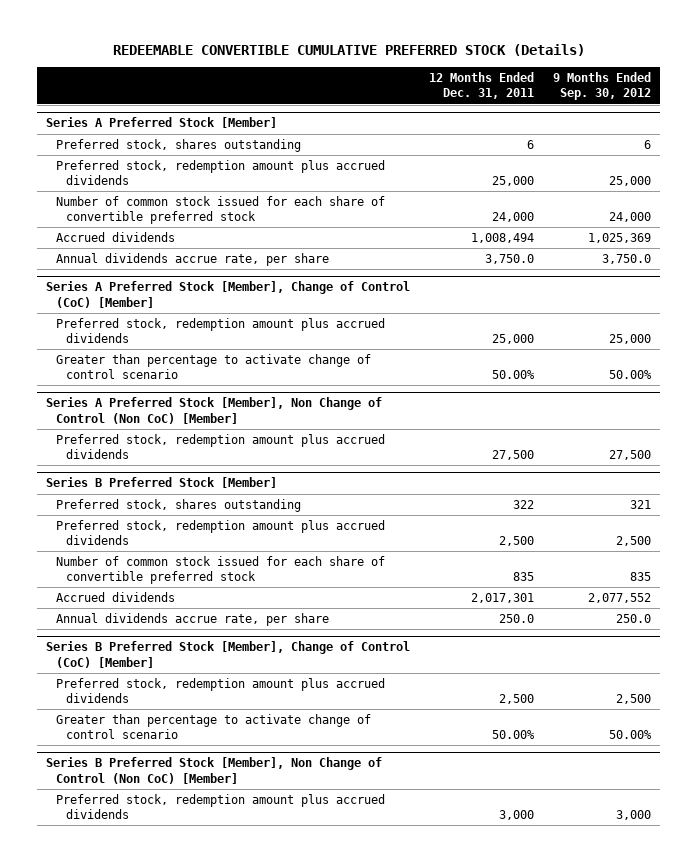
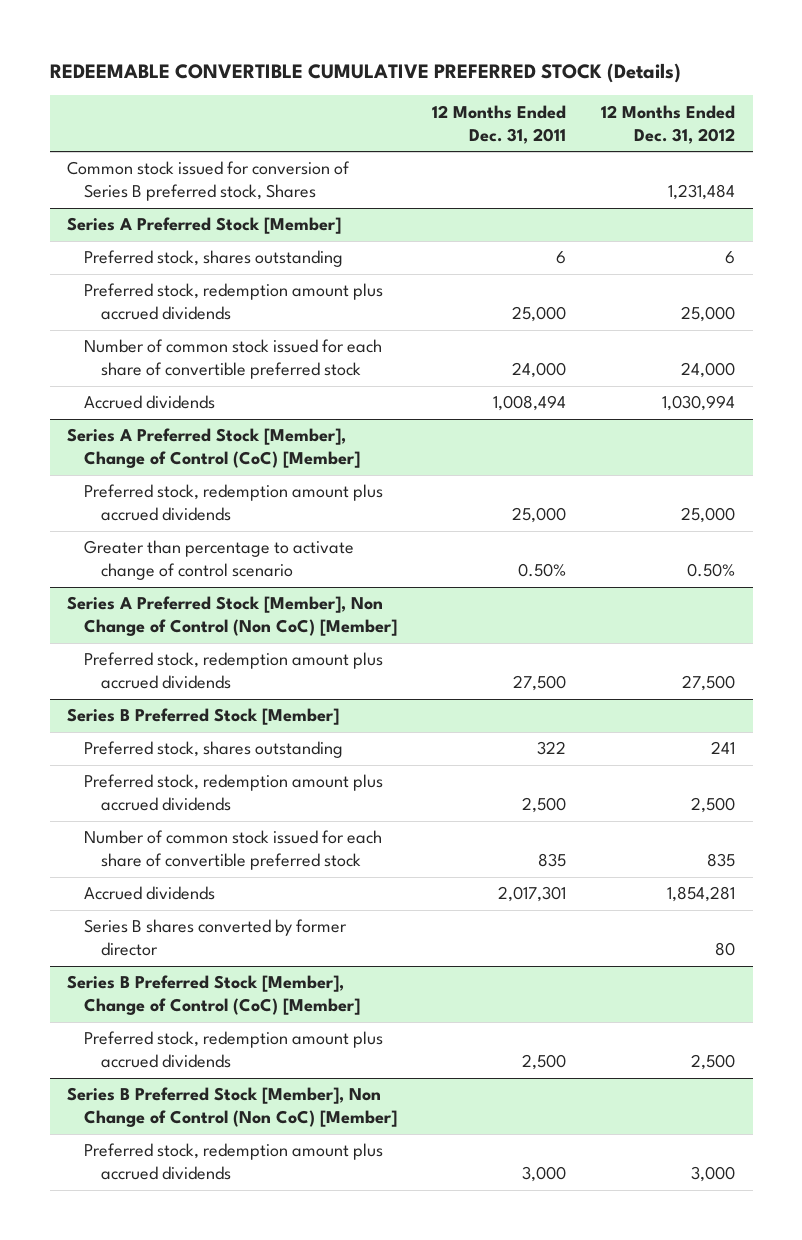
[553,72,652,101] 9 Months Ended Sep. 30, 2012 -> none
none -> [601,104,736,144] 12 Months Ended Dec. 31, 2012
none -> [67,161,351,202] Common stock issued for conversion of Series B preferred stock, Shares
[56,252,330,266] Annual dividends accrue rate, per share -> none
[492,370,536,380] 50.00% -> [518,563,567,578] 0.50%
[56,612,330,626] Annual dividends accrue rate, per share -> none
none -> [84,919,348,957] Series B shares converted by former director
[56,713,372,740] Greater than percentage to activate change of control scenario -> none

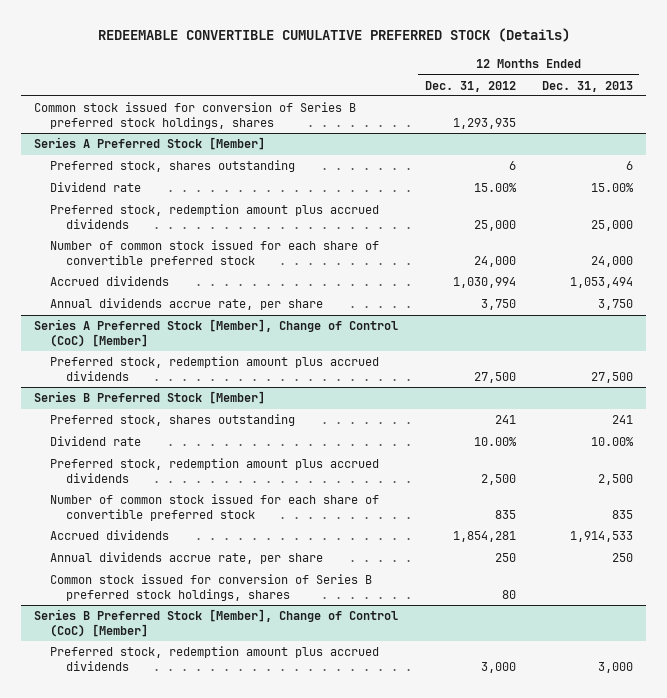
[432,104,567,144] 12 Months Ended Dec. 31, 2011 -> none
none -> [541,80,633,92] Dec. 31, 2013
[67,161,351,202] Common stock issued for conversion of Series B preferred stock, Shares -> [34,102,357,129] Common stock issued for conversion of Series B preferred stock holdings, shares
[668,184,736,201] 1,231,484 -> [452,117,516,129] 1,293,935
none -> [50,182,142,193] Dividend rate
none -> [50,298,324,311] Annual dividends accrue rate, per share
[84,484,384,522] Preferred stock, redemption amount plus accrued dividends -> none
[84,540,355,581] Greater than percentage to activate change of control scenario -> none
[67,596,398,637] Series A Preferred Stock [Member], Non Change of Control (Non CoC) [Member] -> none
none -> [50,436,142,447] Dividend rate
none -> [50,552,324,565] Annual dividends accrue rate, per share
[84,919,348,957] Series B shares converted by former director -> [50,574,373,601] Common stock issued for conversion of Series B preferred stock holdings, shares
[84,1031,384,1069] Preferred stock, redemption amount plus accrued dividends -> none
[67,1087,398,1128] Series B Preferred Stock [Member], Non Change of Control (Non CoC) [Member] -> none

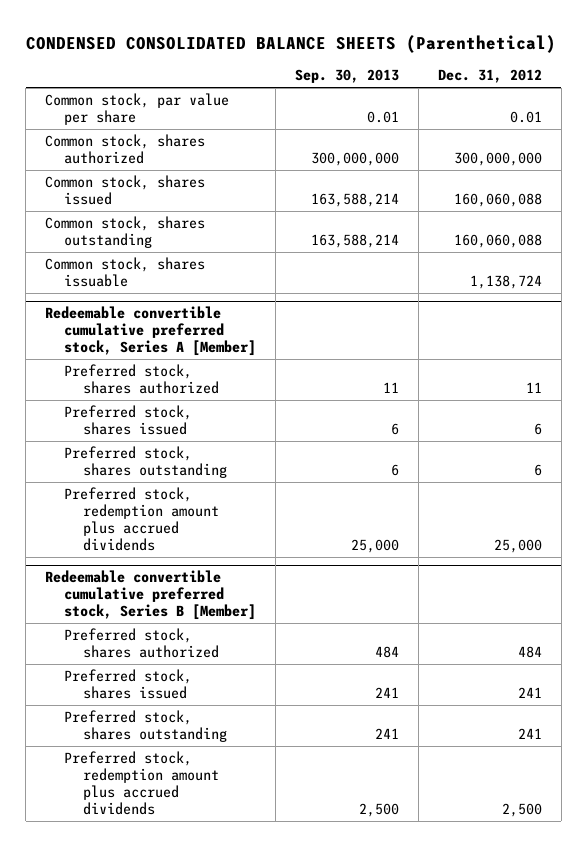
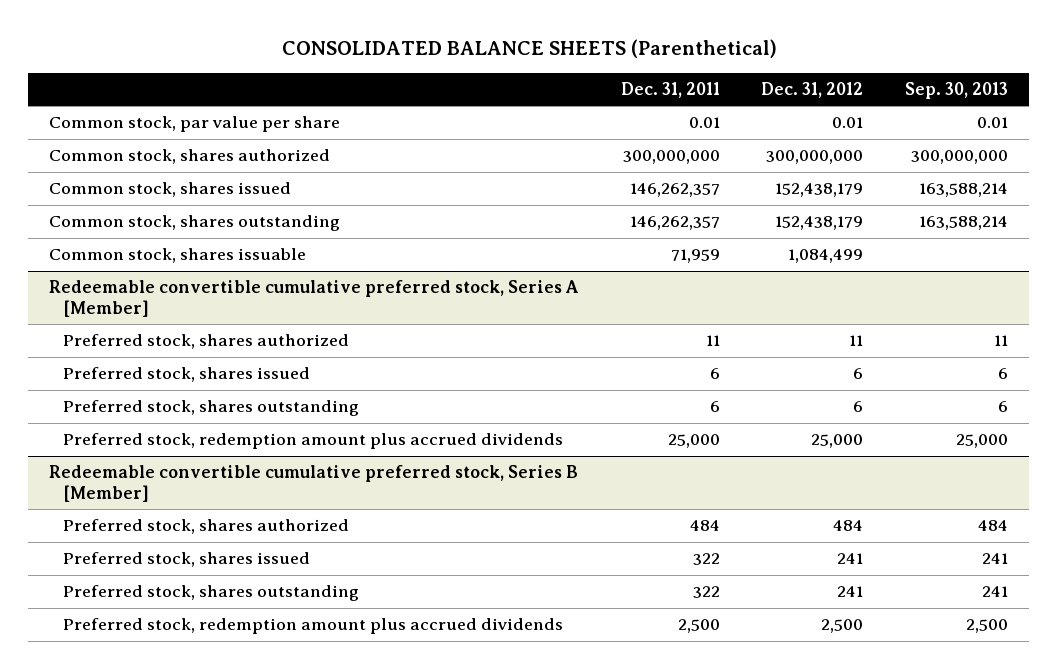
[25,34,556,53] CONDENSED CONSOLIDATED BALANCE SHEETS (Parenthetical) -> [281,39,777,59] CONSOLIDATED BALANCE SHEETS (Parenthetical)
none -> [620,82,720,99] Dec. 31, 2011
[454,192,543,207] 160,060,088 -> [775,183,864,198] 152,438,179
[454,233,543,248] 160,060,088 -> [775,216,864,231] 152,438,179
[470,274,543,289] 1,138,724 -> [788,249,864,264] 1,084,499

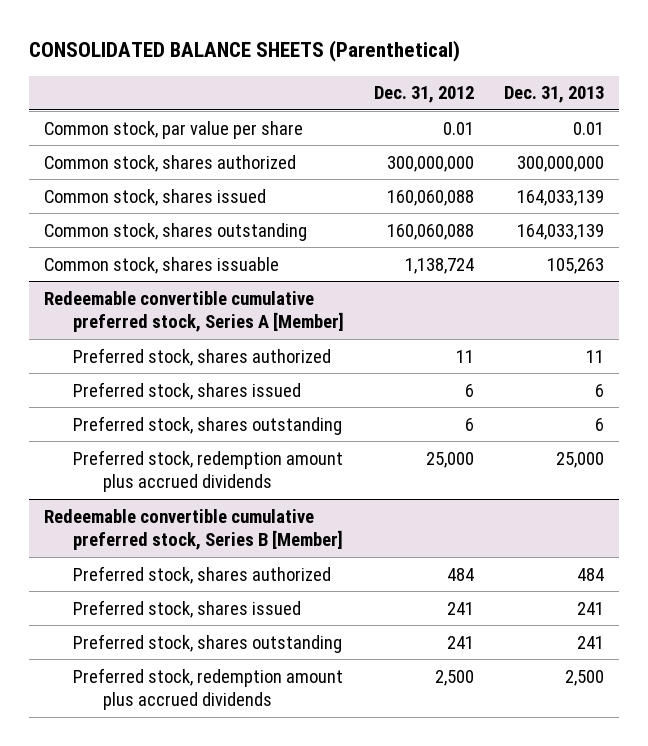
[620,82,720,99] Dec. 31, 2011 -> none
[905,82,1009,100] Sep. 30, 2013 -> none
none -> [504,86,605,104] Dec. 31, 2013
[775,183,864,198] 152,438,179 -> [387,189,475,206] 160,060,088
[775,216,864,231] 152,438,179 -> [387,223,475,240] 160,060,088
[788,249,864,264] 1,084,499 -> [405,257,475,274] 1,138,724

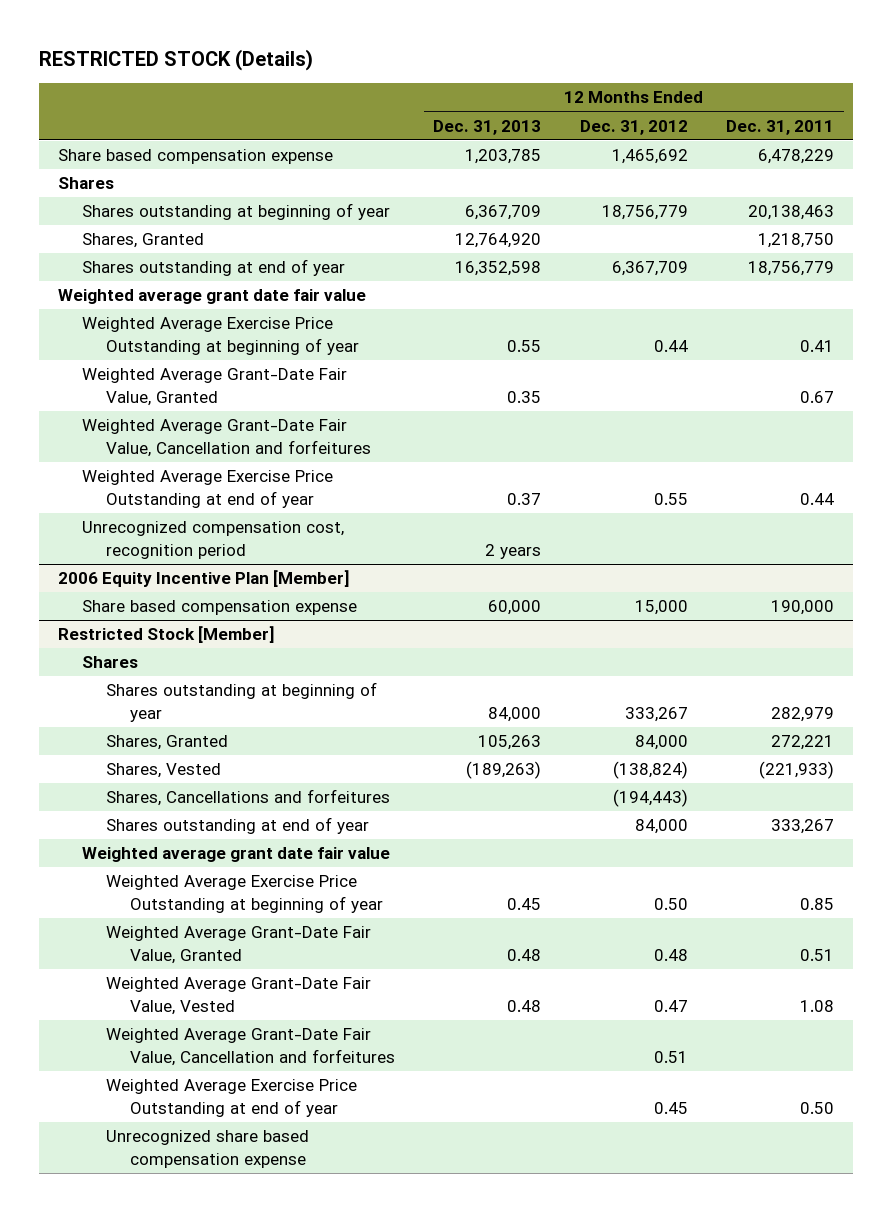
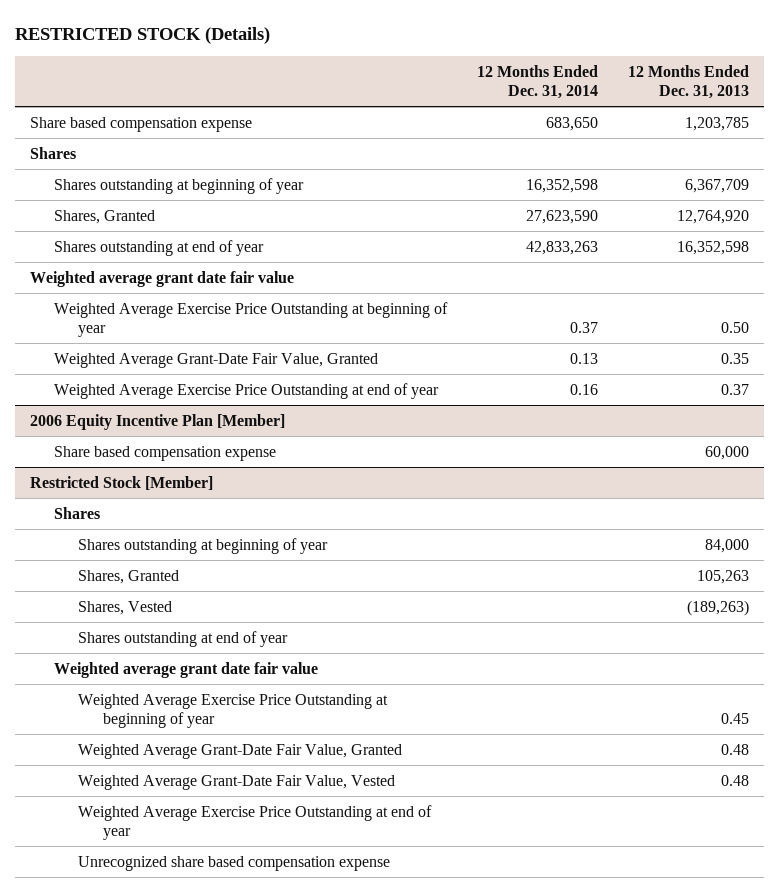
[579,119,688,135] Dec. 31, 2012 -> none
[726,119,835,135] Dec. 31, 2011 -> none
none -> [477,65,599,100] 12 Months Ended Dec. 31, 2014
[507,339,542,352] 0.55 -> [720,321,749,333] 0.50
[82,419,372,457] Weighted Average Grant-Date Fair Value, Cancellation and forfeitures -> none
[82,521,345,559] Unrecognized compensation cost, recognition period -> none
[106,789,391,807] Shares, Cancellations and forfeitures -> none
[106,1028,396,1066] Weighted Average Grant-Date Fair Value, Cancellation and forfeitures -> none

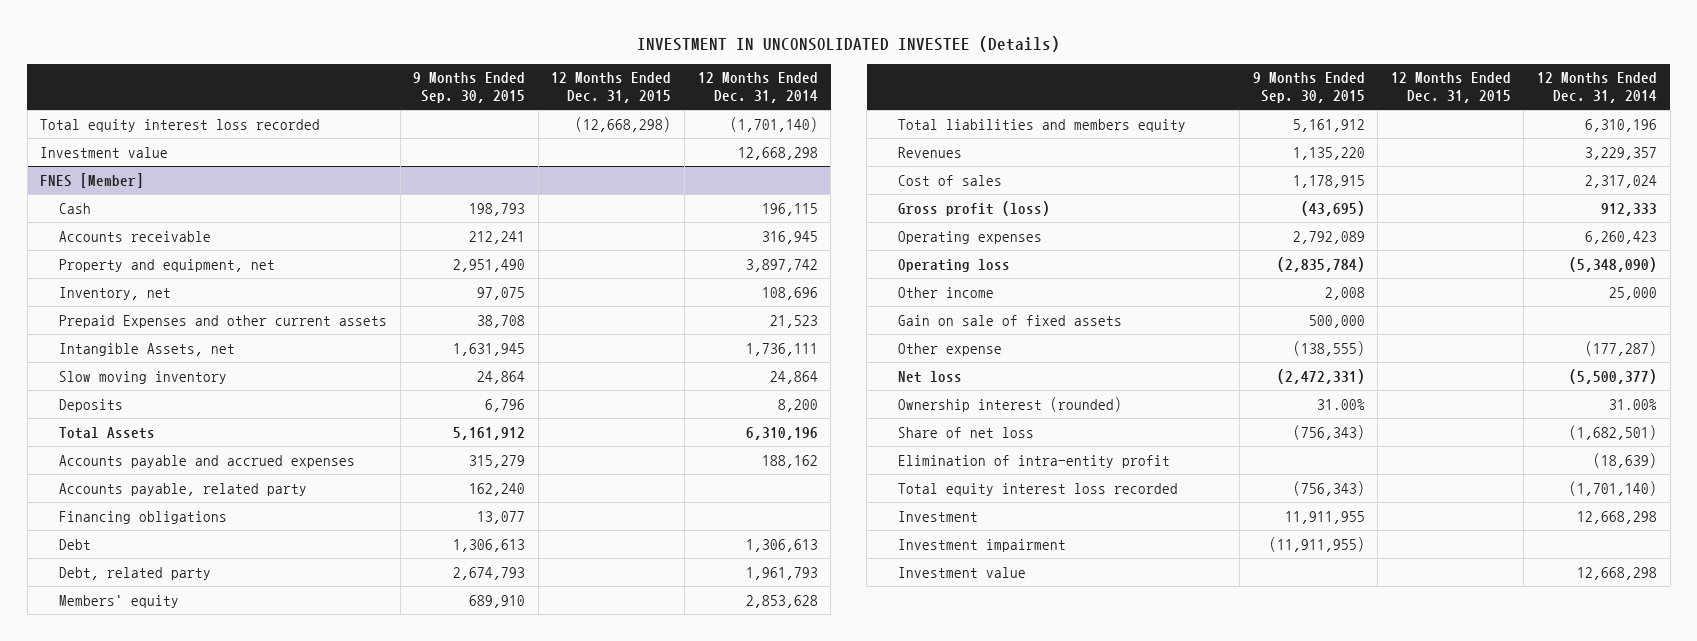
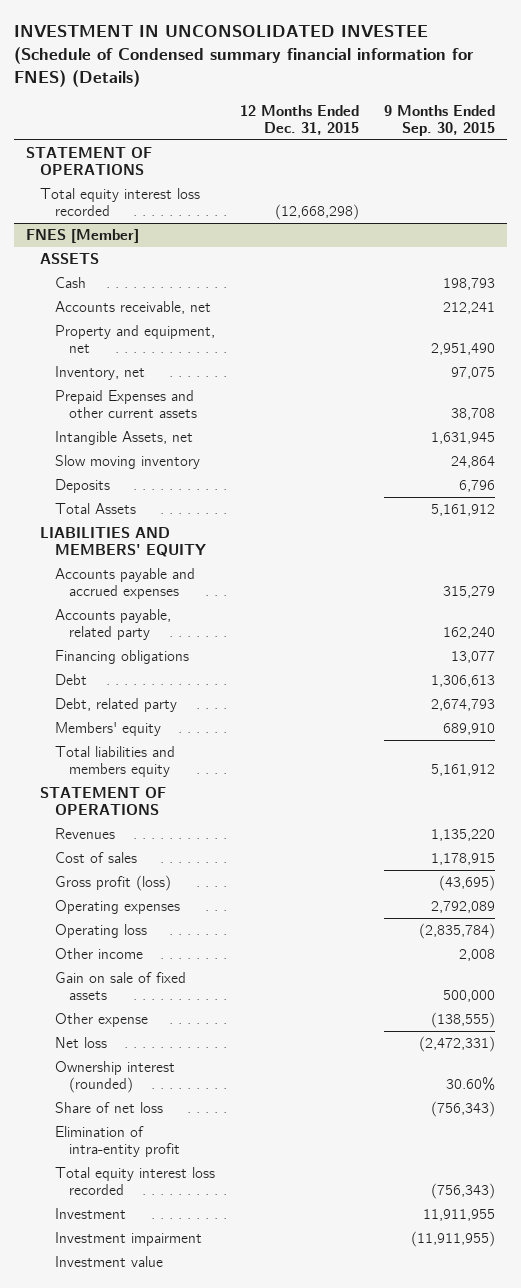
[636,36,1060,53] INVESTMENT IN UNCONSOLIDATED INVESTEE (Details) -> [13,24,474,88] INVESTMENT IN UNCONSOLIDATED INVESTEE (Schedule of Condensed summary financial information for FNES) (Details)
[697,72,818,103] 12 Months Ended Dec. 31, 2014 -> none
none -> [26,147,153,176] STATEMENT OF OPERATIONS
[40,146,169,158] Investment value -> none
none -> [40,253,100,265] ASSETS
[58,230,211,242] Accounts receivable -> [54,301,211,315] Accounts receivable, net
none -> [40,527,206,558] LIABILITIES AND MEMBERS' EQUITY
none -> [40,787,167,816] STATEMENT OF OPERATIONS
[1316,398,1365,410] 31.00% -> [445,1077,495,1092] 30.60%

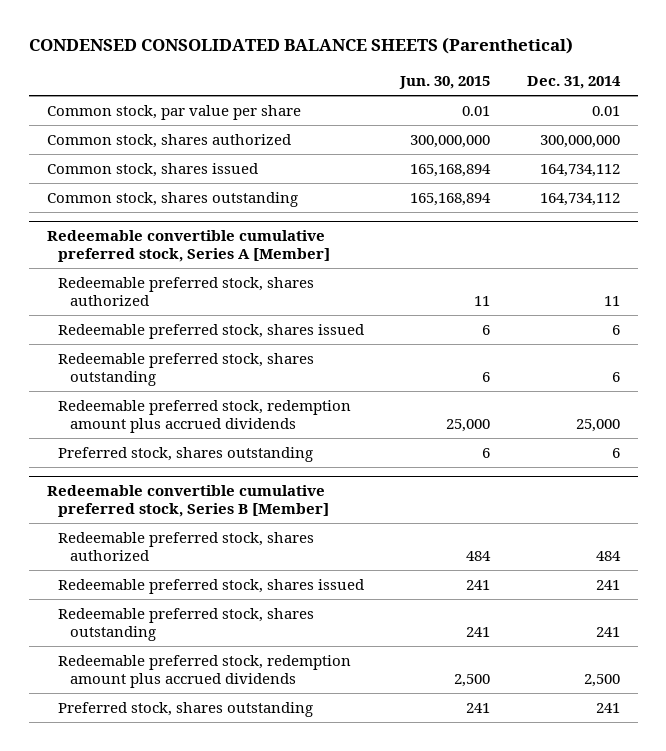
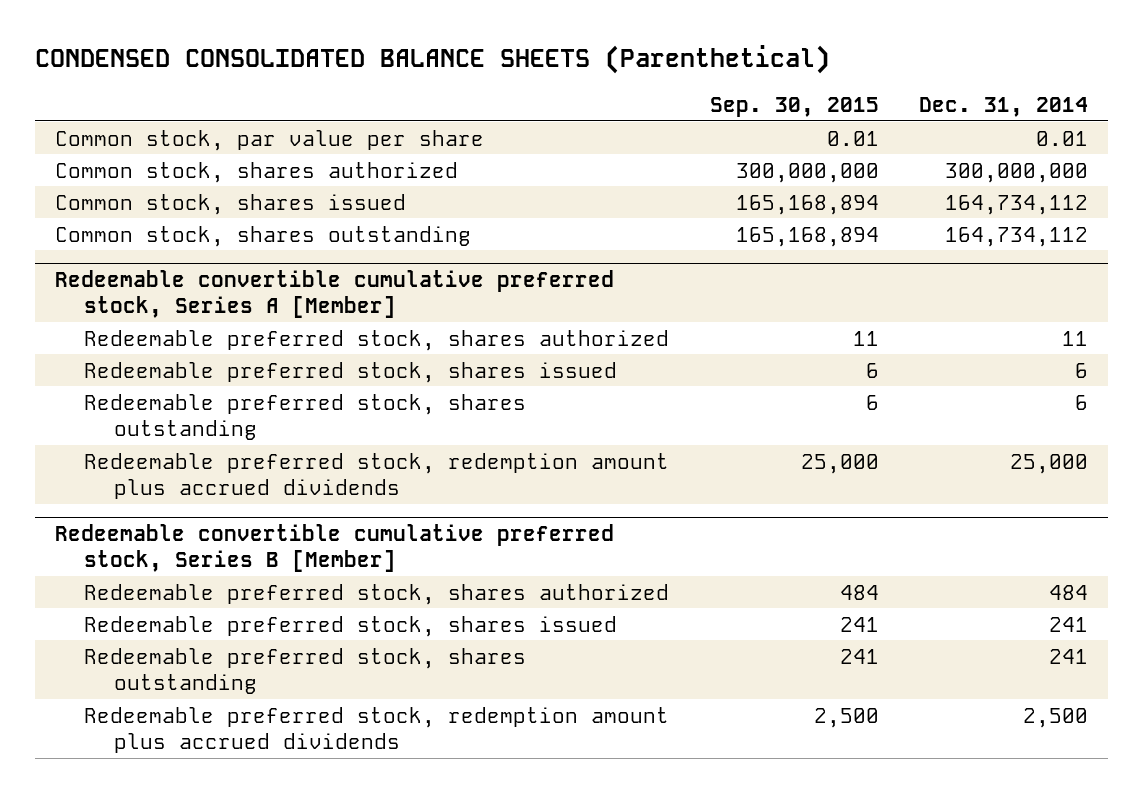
[399,76,491,90] Jun. 30, 2015 -> none
none -> [709,97,879,118] Sep. 30, 2015
[58,446,314,462] Preferred stock, shares outstanding -> none
[58,701,314,717] Preferred stock, shares outstanding -> none

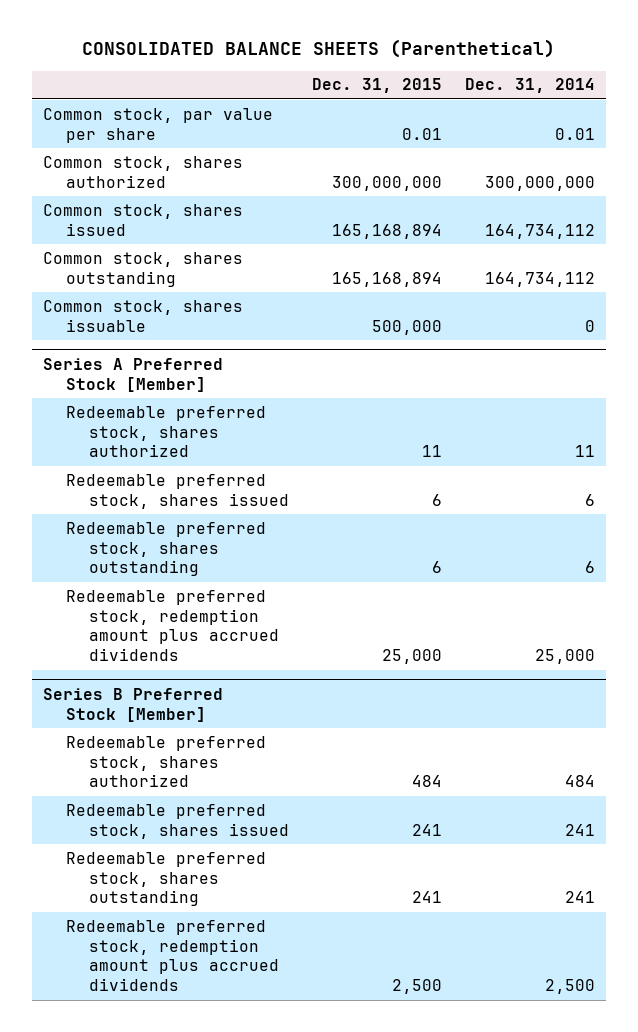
[34,45,830,75] CONDENSED CONSOLIDATED BALANCE SHEETS (Parenthetical) -> [82,39,556,59] CONSOLIDATED BALANCE SHEETS (Parenthetical)
[709,97,879,118] Sep. 30, 2015 -> none
none -> [312,78,443,94] Dec. 31, 2015
none -> [43,299,244,332] Common stock, shares issuable
[54,269,614,319] Redeemable convertible cumulative preferred stock, Series A [Member] -> [43,357,224,392] Series A Preferred Stock [Member]
[54,523,614,573] Redeemable convertible cumulative preferred stock, Series B [Member] -> [43,687,224,722] Series B Preferred Stock [Member]

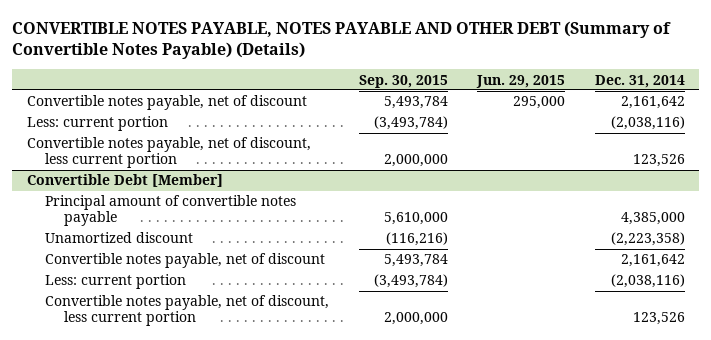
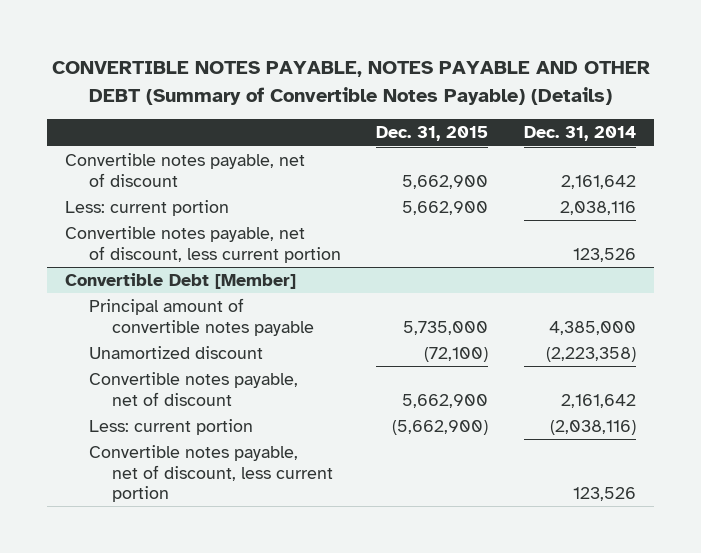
[358,74,448,88] Sep. 30, 2015 -> none
[476,74,566,88] Jun. 29, 2015 -> none
none -> [376,126,489,142] Dec. 31, 2015
[610,116,685,131] (2,038,116) -> [560,201,637,216] 2,038,116

